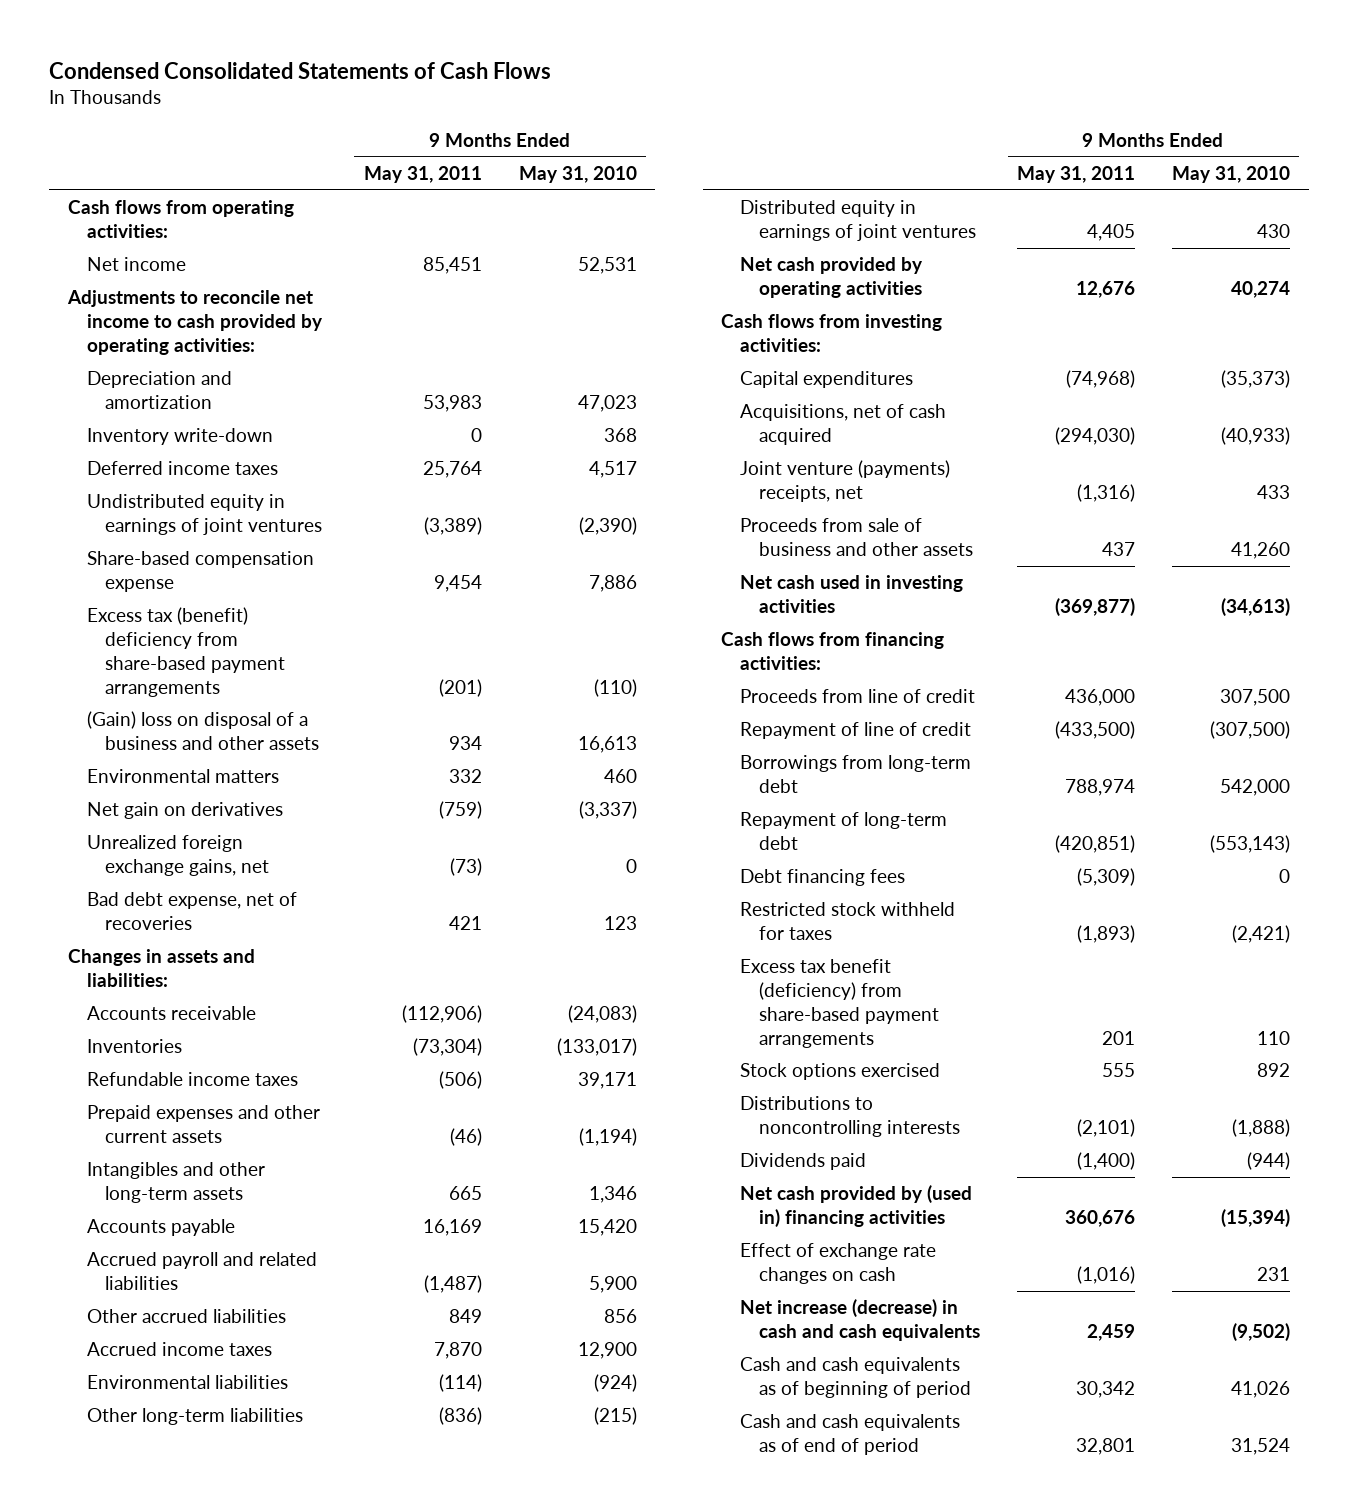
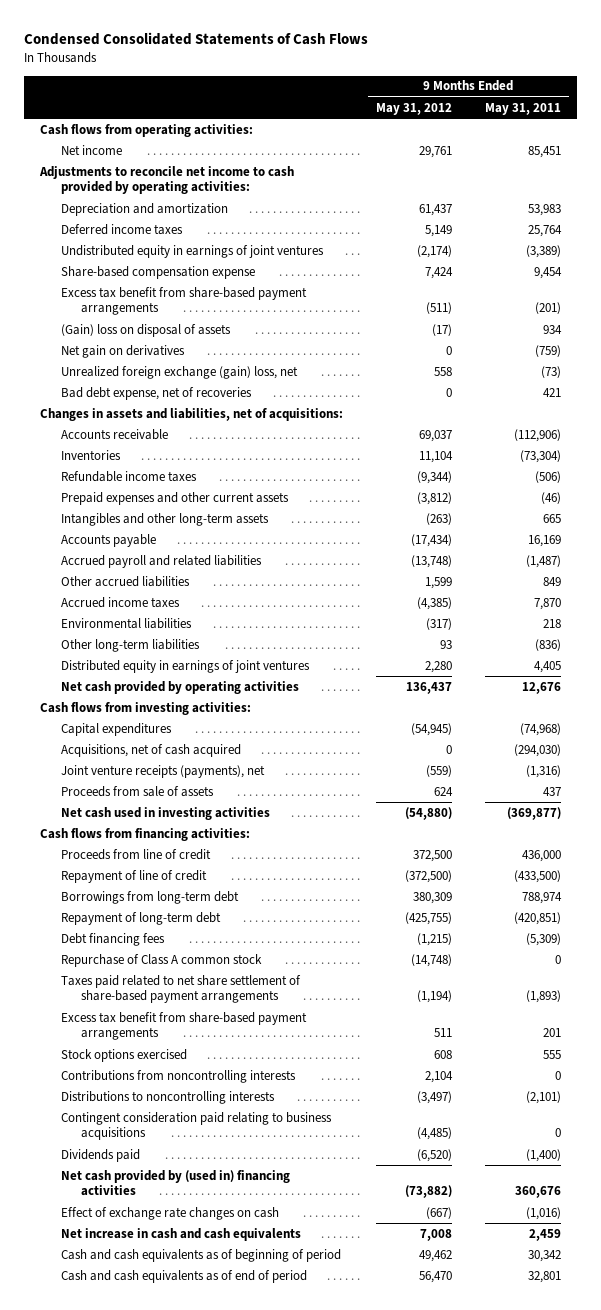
[518,165,637,183] May 31, 2010 -> none
none -> [375,102,452,115] May 31, 2012
[86,428,273,446] Inventory write-down -> none
[86,769,279,784] Environmental matters -> none
[86,607,286,697] Excess tax (benefit) deficiency from share-based payment arrangements -> [60,286,307,316] Excess tax benefit from share-based payment arrangements
[86,711,320,751] (Gain) loss on disposal of a business and other assets -> [60,323,231,337] (Gain) loss on disposal of assets
[86,835,270,877] Unrealized foreign exchange gains, net -> [60,365,298,379] Unrealized foreign exchange (gain) loss, net
[67,949,255,988] Changes in assets and liabilities: -> [40,407,344,421] Changes in assets and liabilities, net of acquisitions:
[438,1374,482,1393] (114) -> [542,618,561,628] 218
[739,460,950,503] Joint venture (payments) receipts, net -> [60,764,265,778] Joint venture receipts (payments), net
[739,518,973,557] Proceeds from sale of business and other assets -> [60,785,214,797] Proceeds from sale of assets
none -> [60,953,262,967] Repurchase of Class A common stock
[739,902,955,941] Restricted stock withheld for taxes -> [60,974,301,1004] Taxes paid related to net share settlement of share-based payment arrangements
[739,959,939,1048] Excess tax benefit (deficiency) from share-based payment arrangements -> [60,1011,307,1041] Excess tax benefit from share-based payment arrangements
none -> [60,1069,296,1083] Contributions from noncontrolling interests
none -> [60,1111,332,1141] Contingent consideration paid relating to business acquisitions
[739,1299,980,1342] Net increase (decrease) in cash and cash equivalents -> [60,1227,301,1241] Net increase in cash and cash equivalents

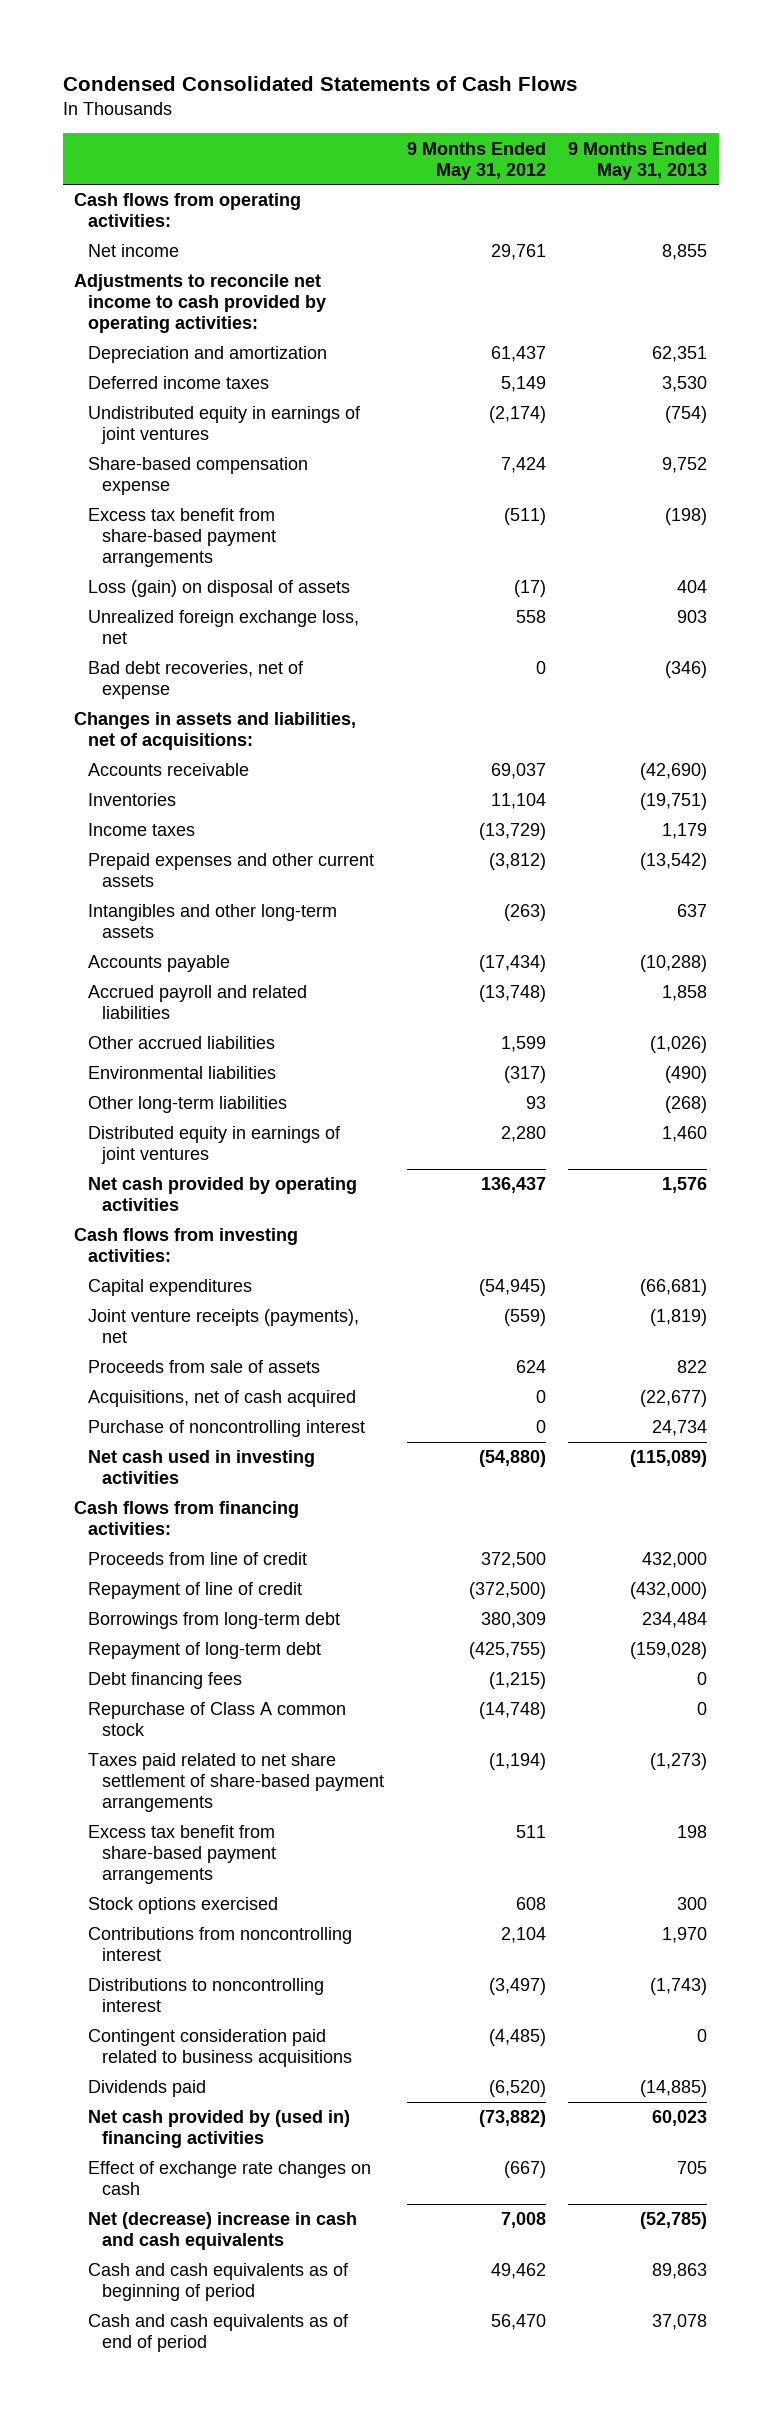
[484,102,561,115] May 31, 2011 -> none
none -> [568,141,708,180] 9 Months Ended May 31, 2013
[60,344,185,358] Net gain on derivatives -> none
[60,323,231,337] (Gain) loss on disposal of assets -> [88,580,351,598] Loss (gain) on disposal of assets
[60,365,298,379] Unrealized foreign exchange (gain) loss, net -> [88,610,360,645] Unrealized foreign exchange loss, net
[60,386,252,400] Bad debt expense, net of recoveries -> [88,661,305,700] Bad debt recoveries, net of expense
[60,470,197,482] Refundable income taxes -> [88,823,196,837] Income taxes
[416,470,452,484] (9,344) -> [478,823,546,841] (13,729)
[60,596,180,608] Accrued income taxes -> none
[60,743,241,757] Acquisitions, net of cash acquired -> [88,1390,357,1408] Acquisitions, net of cash acquired
none -> [88,1420,366,1438] Purchase of noncontrolling interest
[60,1069,296,1083] Contributions from noncontrolling interests -> [88,1927,353,1962] Contributions from noncontrolling interest
[60,1090,275,1104] Distributions to noncontrolling interests -> [88,1978,325,2013] Distributions to noncontrolling interest
[60,1111,332,1141] Contingent consideration paid relating to business acquisitions -> [88,2029,352,2068] Contingent consideration paid related to business acquisitions
[60,1227,301,1241] Net increase in cash and cash equivalents -> [88,2212,358,2251] Net (decrease) increase in cash and cash equivalents

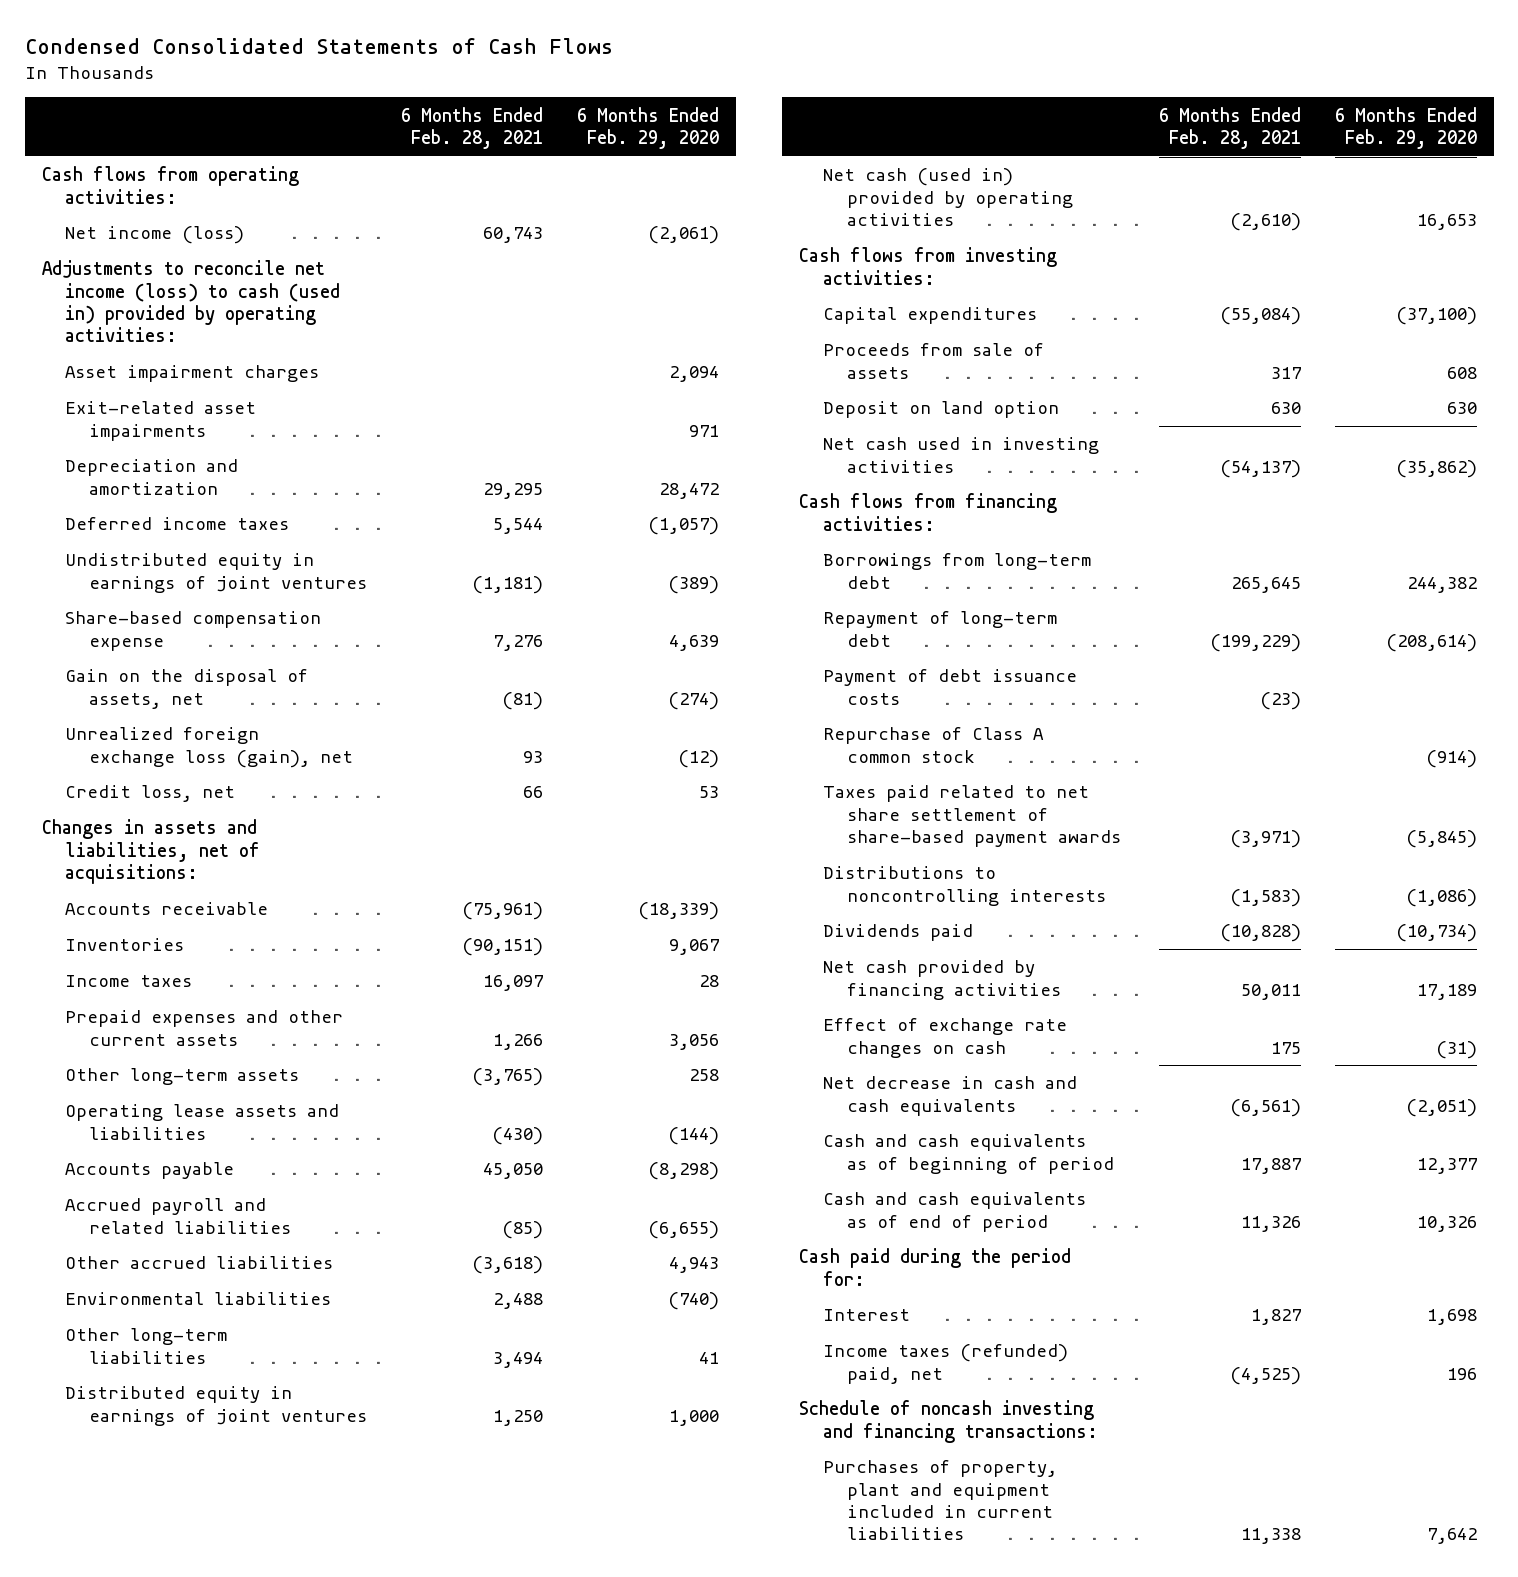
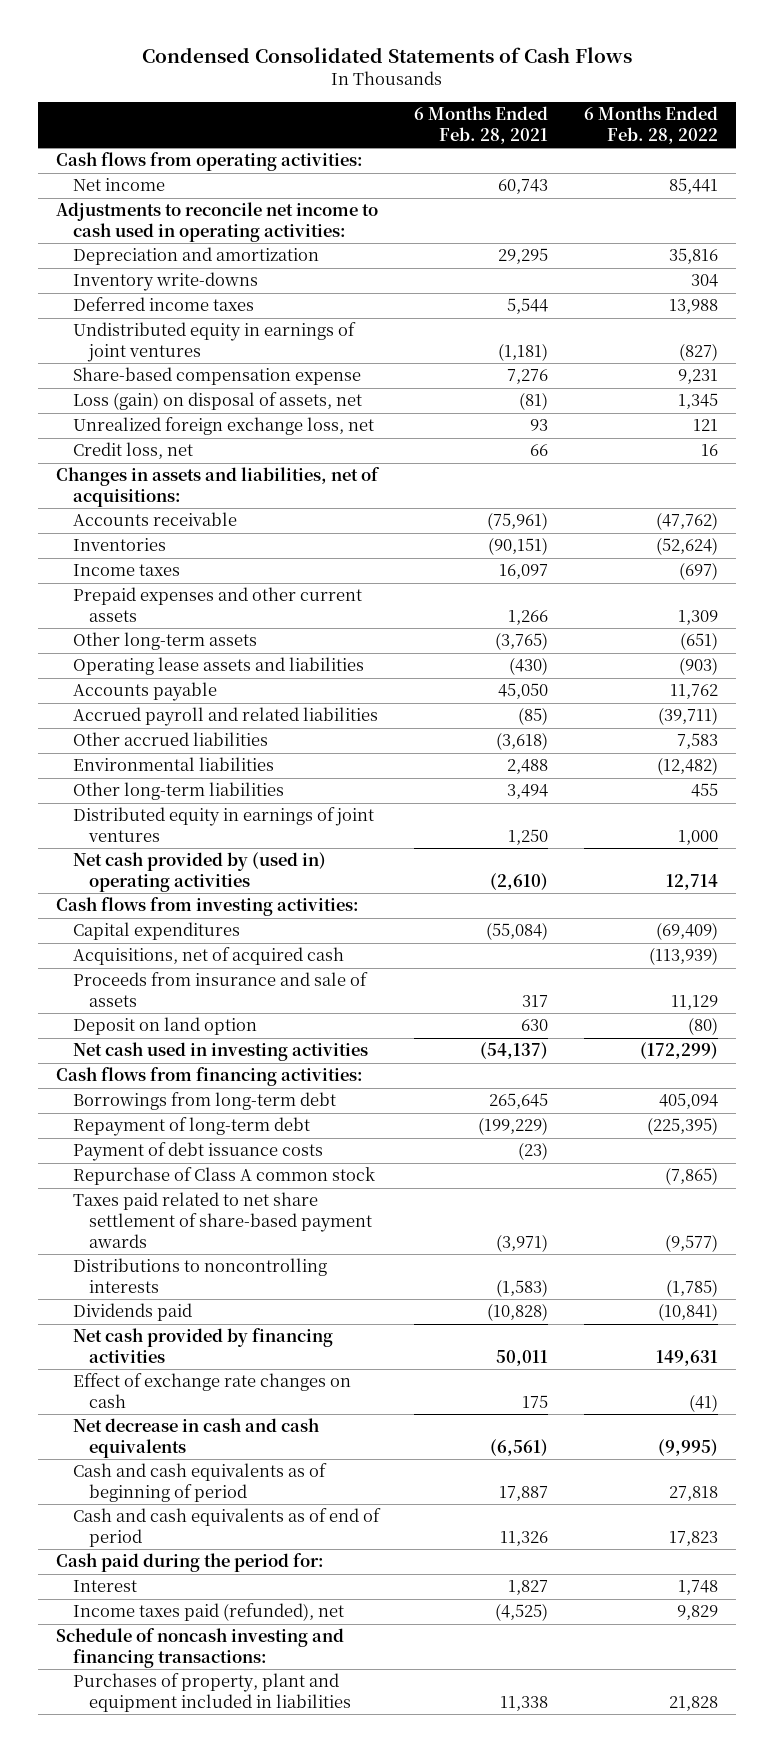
[577,106,720,149] 6 Months Ended Feb. 29, 2020 -> none
none -> [583,106,718,144] 6 Months Ended Feb. 28, 2022
[65,365,320,383] Asset impairment charges -> none
[65,401,257,441] Exit-related asset impairments -> none
[65,226,245,245] Net income (loss) -> [72,178,165,192] Net income
[41,260,341,343] Adjustments to reconcile net income (loss) to cash (used in) provided by operating activities: -> [55,202,378,242] Adjustments to reconcile net income to cash used in operating activities:
none -> [72,272,258,292] Inventory write-downs
[65,669,309,709] Gain on the disposal of assets, net -> [72,392,362,411] Loss (gain) on disposal of assets, net
[65,727,354,768] Unrealized foreign exchange loss (gain), net -> [72,417,374,436] Unrealized foreign exchange loss, net
[822,168,1073,227] Net cash (used in) provided by operating activities -> [72,852,326,892] Net cash provided by (used in) operating activities
none -> [72,947,344,966] Acquisitions, net of acquired cash
[822,343,1044,379] Proceeds from sale of assets -> [72,972,368,1007] Proceeds from insurance and sale of assets
[822,1344,1068,1384] Income taxes (refunded) paid, net -> [72,1603,344,1622] Income taxes paid (refunded), net
[822,1460,1057,1541] Purchases of property, plant and equipment included in current liabilities -> [72,1673,352,1712] Purchases of property, plant and equipment included in liabilities

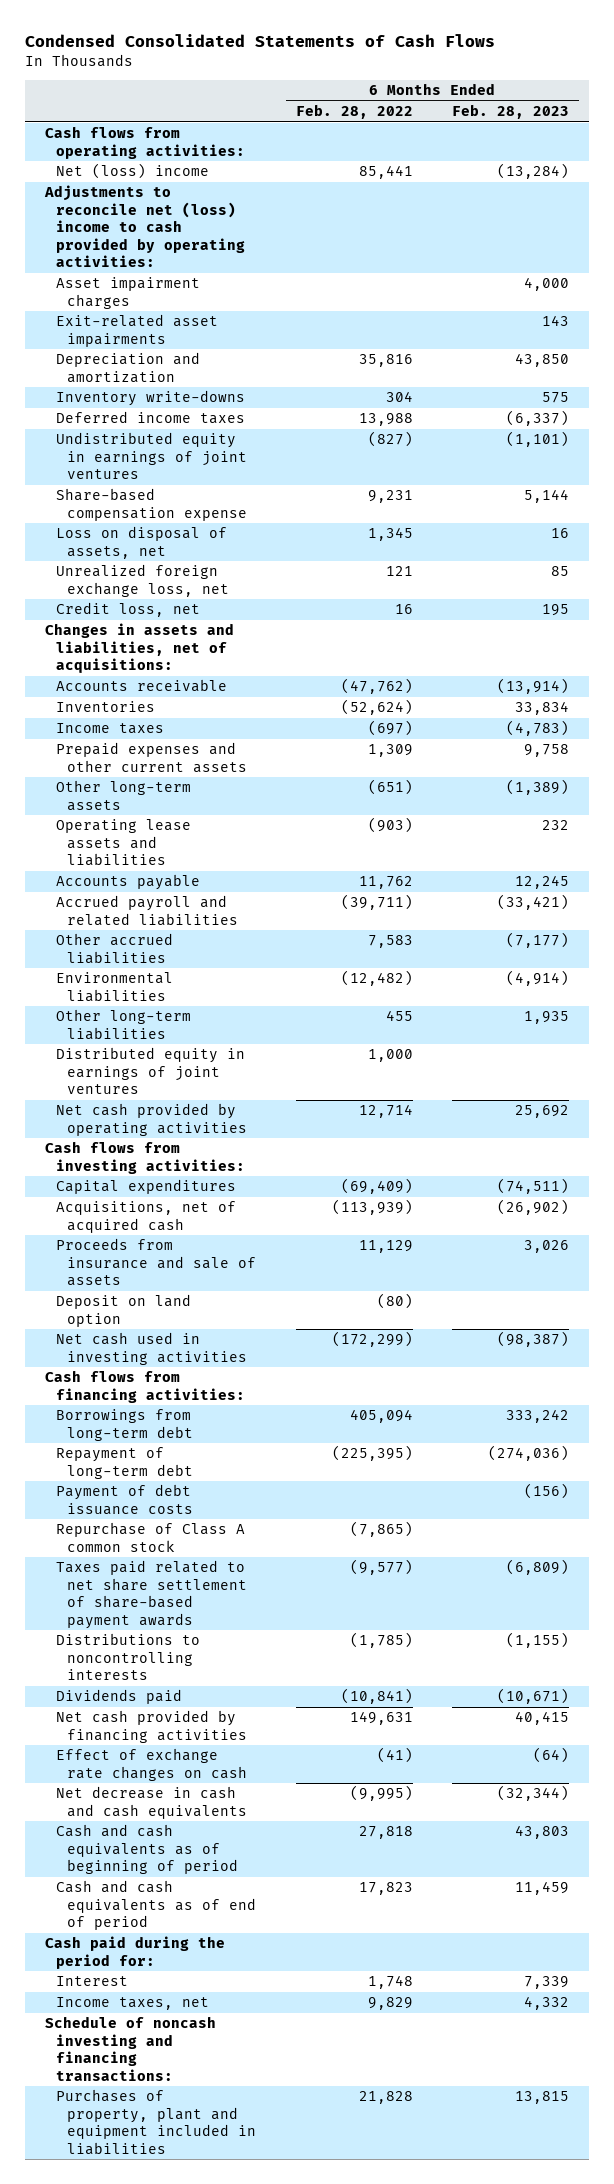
[414,106,549,144] 6 Months Ended Feb. 28, 2021 -> none
none -> [452,104,570,120] Feb. 28, 2023
[72,178,165,192] Net income -> [55,163,209,180] Net (loss) income
[55,202,378,242] Adjustments to reconcile net income to cash used in operating activities: -> [43,185,245,267] Adjustments to reconcile net (loss) income to cash provided by operating activities:
none -> [55,277,200,309] Asset impairment charges
none -> [55,314,218,347] Exit-related asset impairments
[72,392,362,411] Loss (gain) on disposal of assets, net -> [55,526,227,559] Loss on disposal of assets, net
[72,852,326,892] Net cash provided by (used in) operating activities -> [55,1103,248,1136] Net cash provided by operating activities
[72,1603,344,1622] Income taxes paid (refunded), net -> [55,1997,209,2011] Income taxes, net

